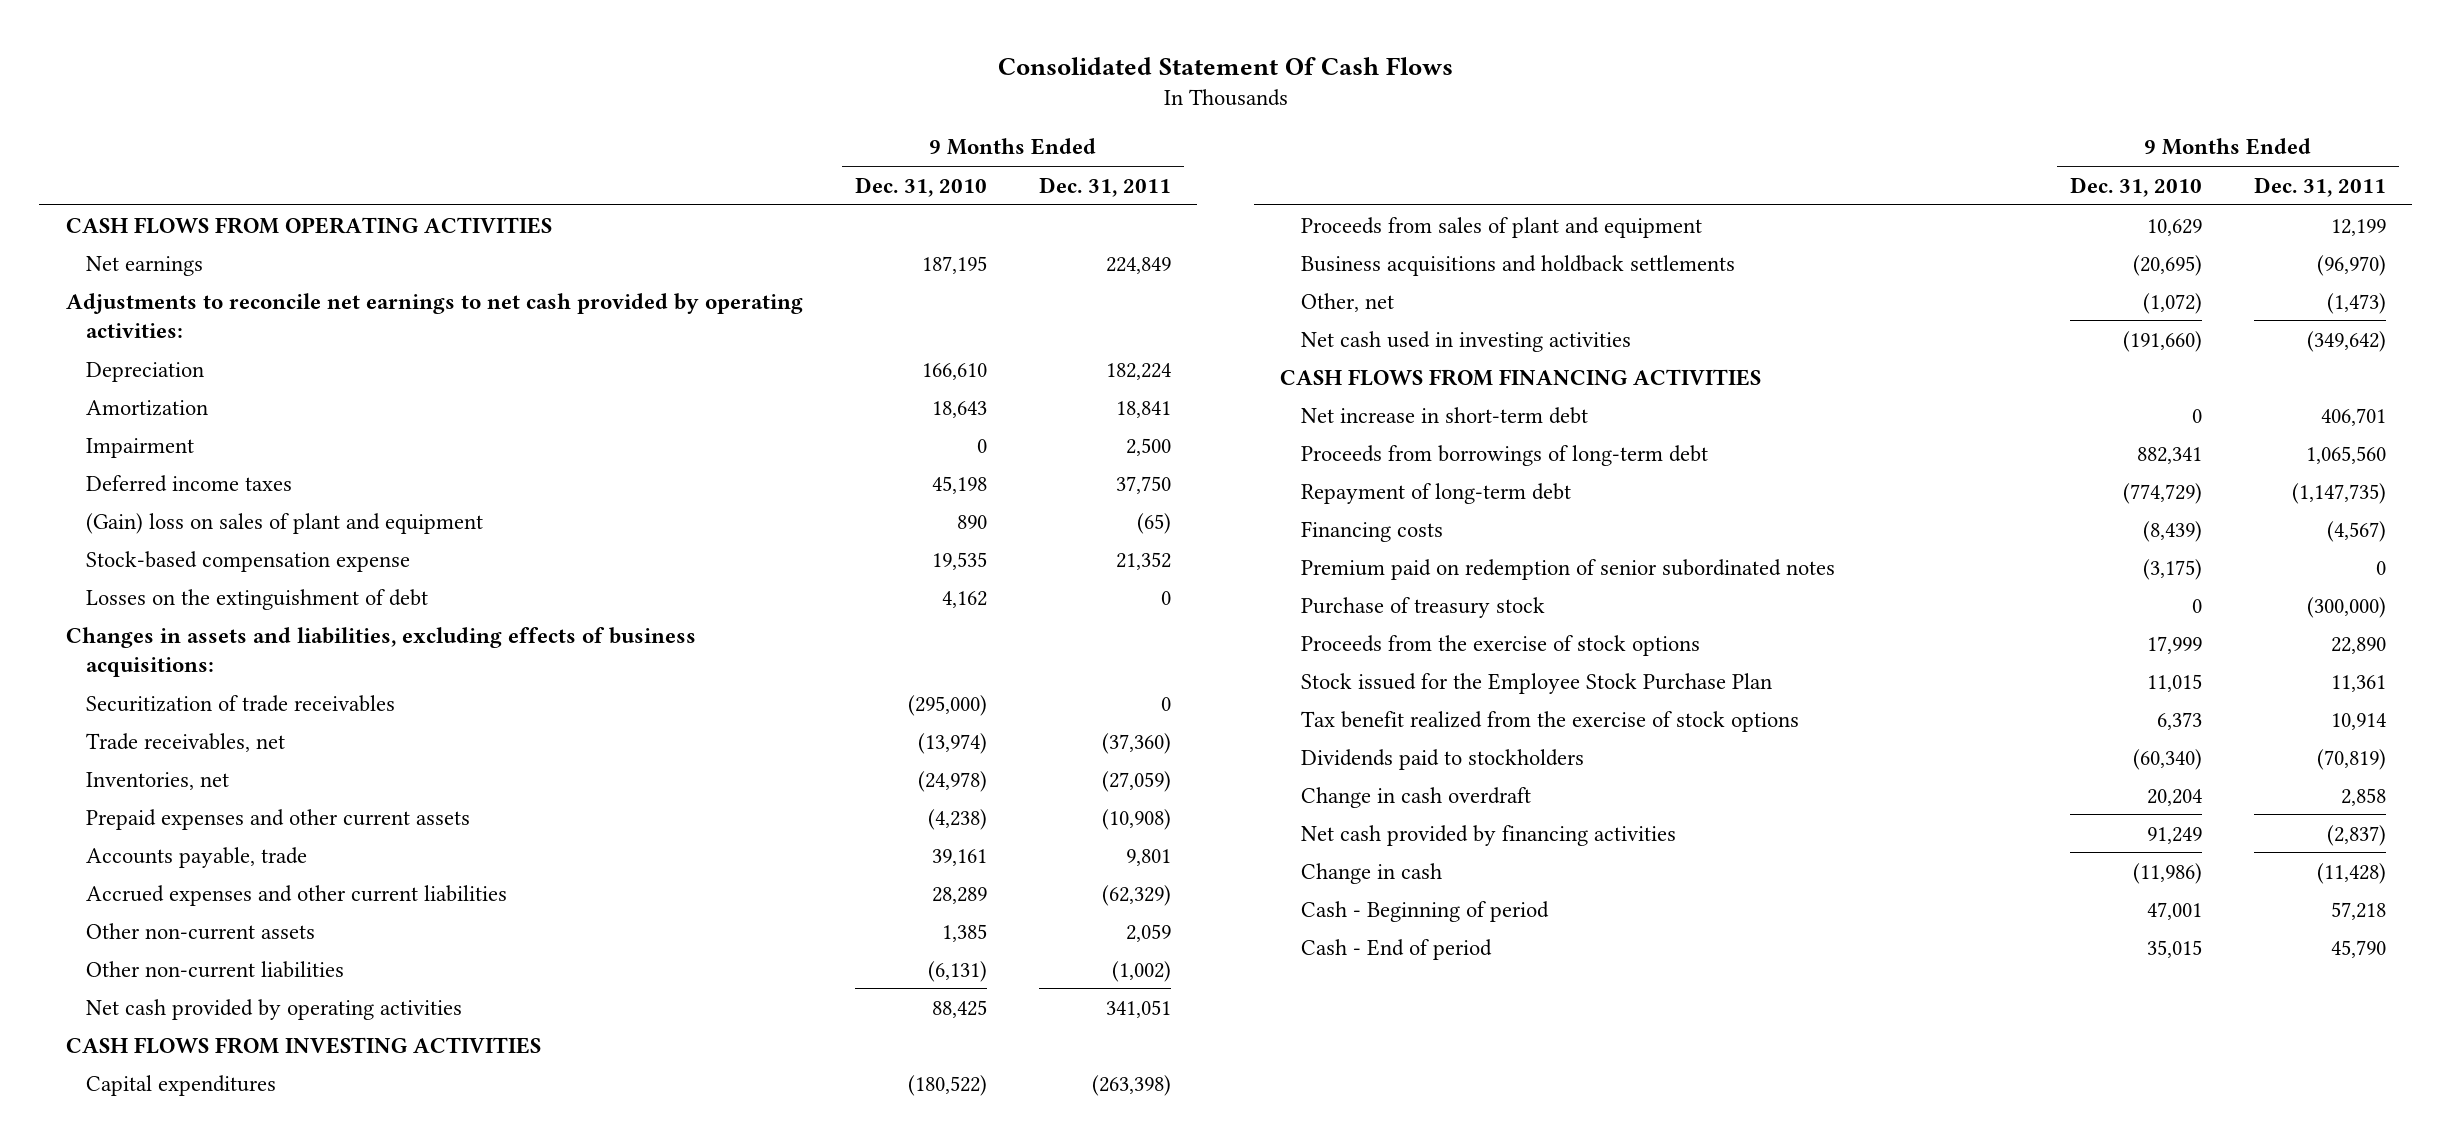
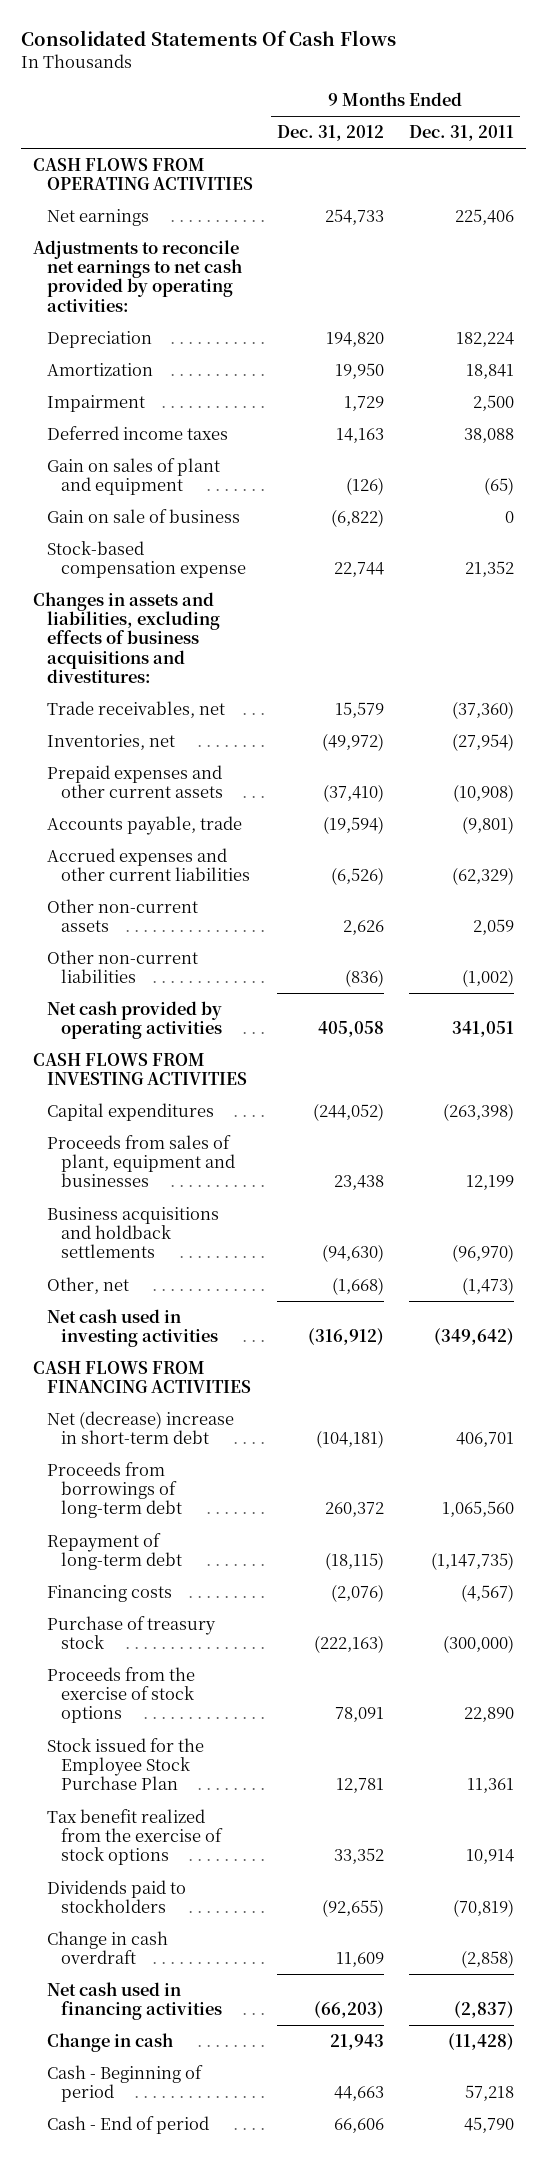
[997,56,1453,75] Consolidated Statement Of Cash Flows -> [20,29,396,46] Consolidated Statements Of Cash Flows
[854,176,987,197] Dec. 31, 2010 -> none
none -> [277,125,385,142] Dec. 31, 2012
[1106,256,1172,274] 224,849 -> [454,208,514,225] 225,406
[1116,475,1172,494] 37,750 -> [463,427,514,443] 38,088
[85,512,483,534] (Gain) loss on sales of plant and equipment -> [46,457,220,496] Gain on sales of plant and equipment
none -> [46,508,240,523] Gain on sale of business
[85,588,428,610] Losses on the extinguishment of debt -> none
[85,694,395,712] Securitization of trade receivables -> none
[65,626,696,678] Changes in assets and liabilities, excluding effects of business acquisitions: -> [32,591,220,683] Changes in assets and liabilities, excluding effects of business acquisitions and divestitures:
[1102,770,1172,792] (27,059) -> [451,732,514,751] (27,954)
[1126,848,1172,866] 9,801 -> [461,815,514,834] (9,801)
[1300,216,1702,238] Proceeds from sales of plant and equipment -> [46,1134,235,1188] Proceeds from sales of plant, equipment and businesses
[1300,406,1588,424] Net increase in short-term debt -> [46,1410,234,1445] Net (decrease) increase in short-term debt
[1300,558,1835,580] Premium paid on redemption of senior subordinated notes -> none
[2341,787,2387,806] 2,858 -> [460,1950,514,1969] (2,858)
[1300,824,1676,846] Net cash provided by financing activities -> [46,1981,222,2021] Net cash used in financing activities

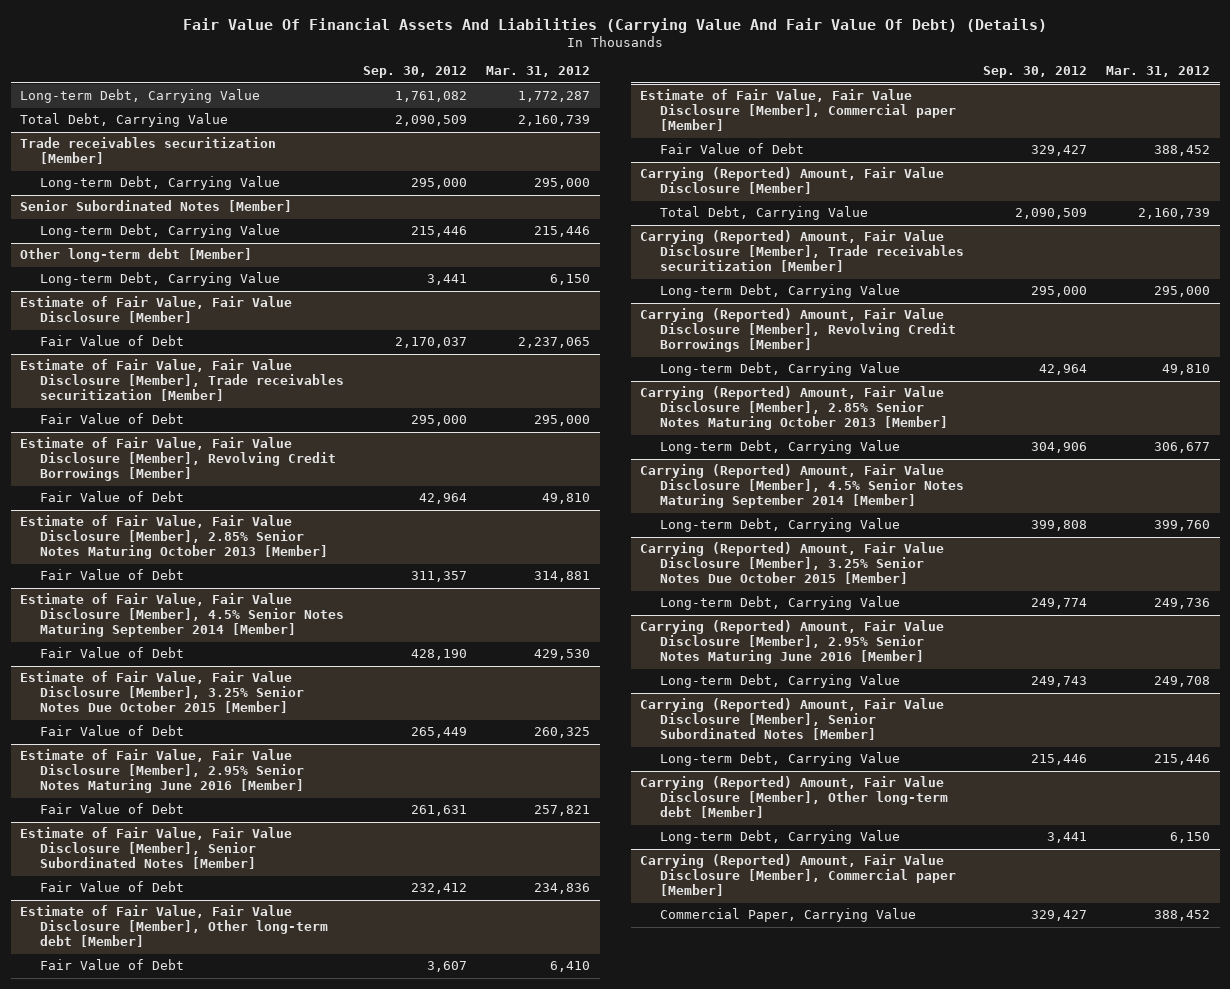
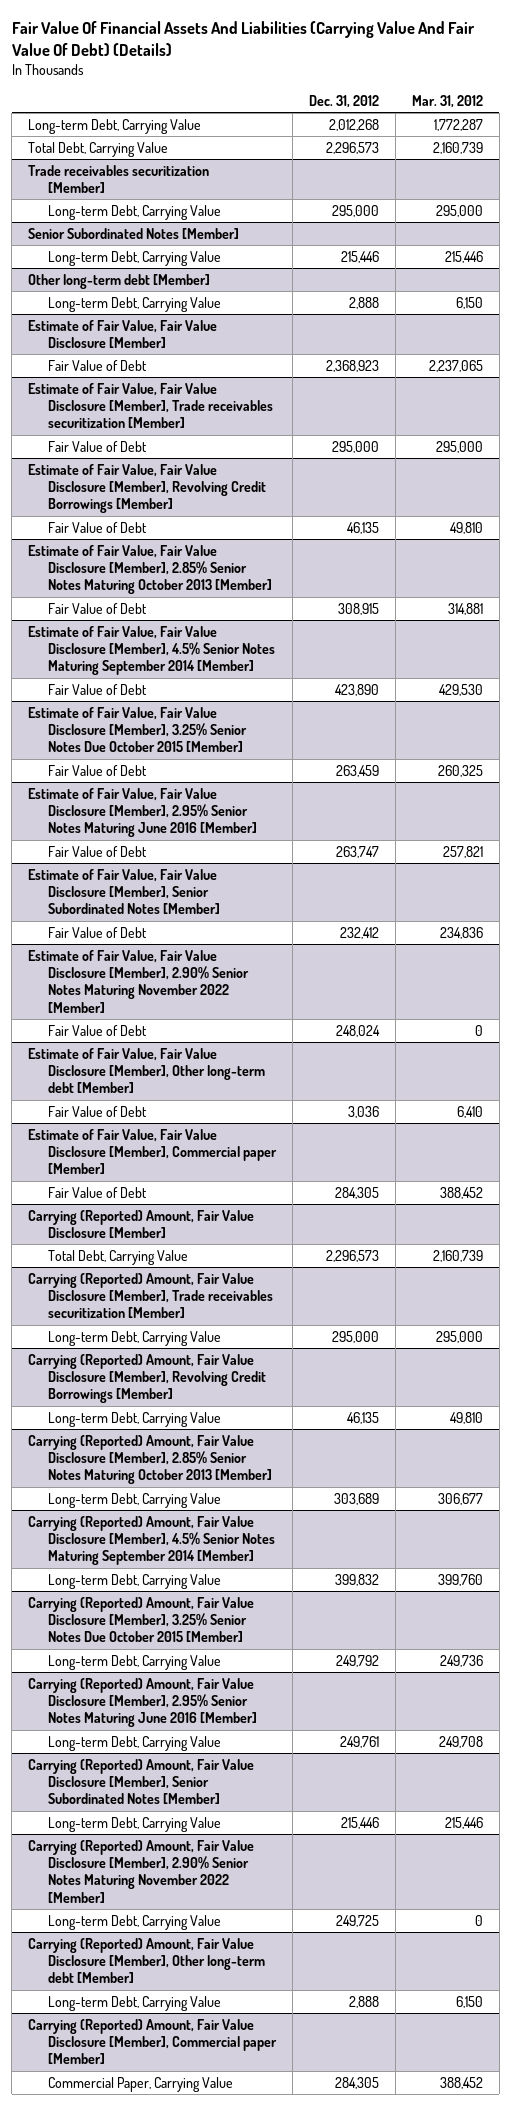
[363,66,468,79] Sep. 30, 2012 -> none
none -> [308,94,379,108] Dec. 31, 2012
none -> [28,949,249,1013] Estimate of Fair Value, Fair Value Disclosure [Member], 2.90% Senior Notes Maturing November 2022 [Member]
none -> [47,1024,147,1036] Fair Value of Debt
none -> [28,1839,255,1903] Carrying (Reported) Amount, Fair Value Disclosure [Member], 2.90% Senior Notes Maturing November 2022 [Member]
none -> [47,1914,221,1930] Long-term Debt, Carrying Value

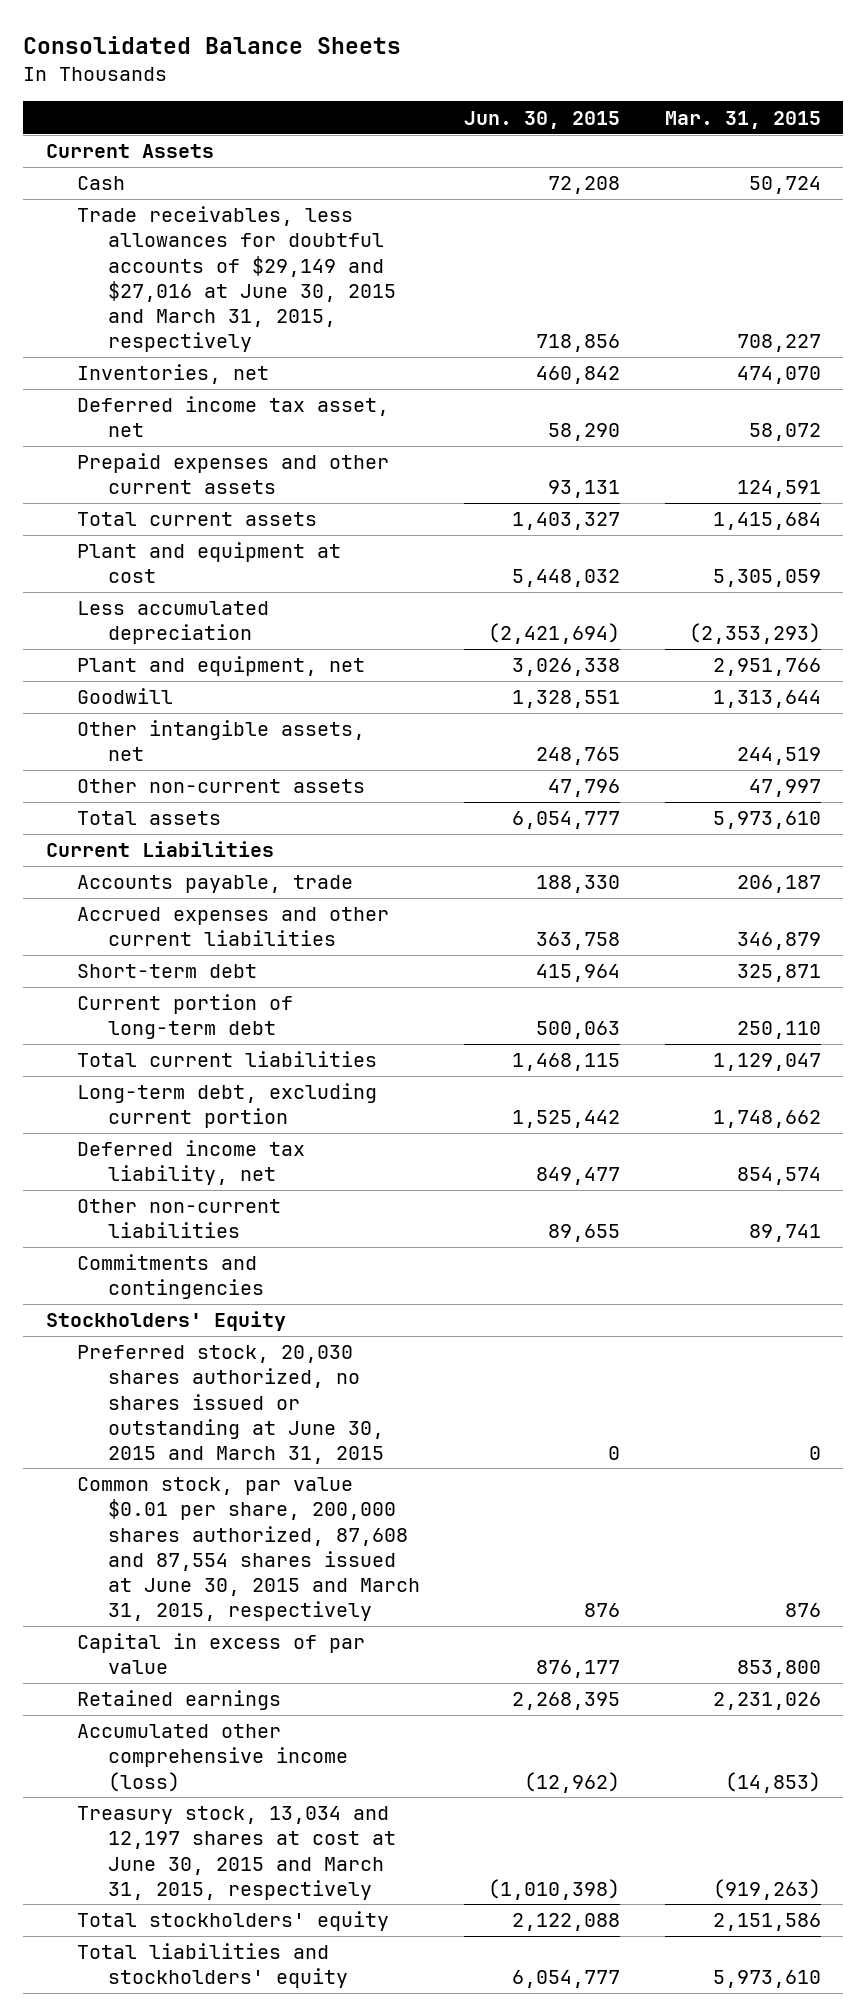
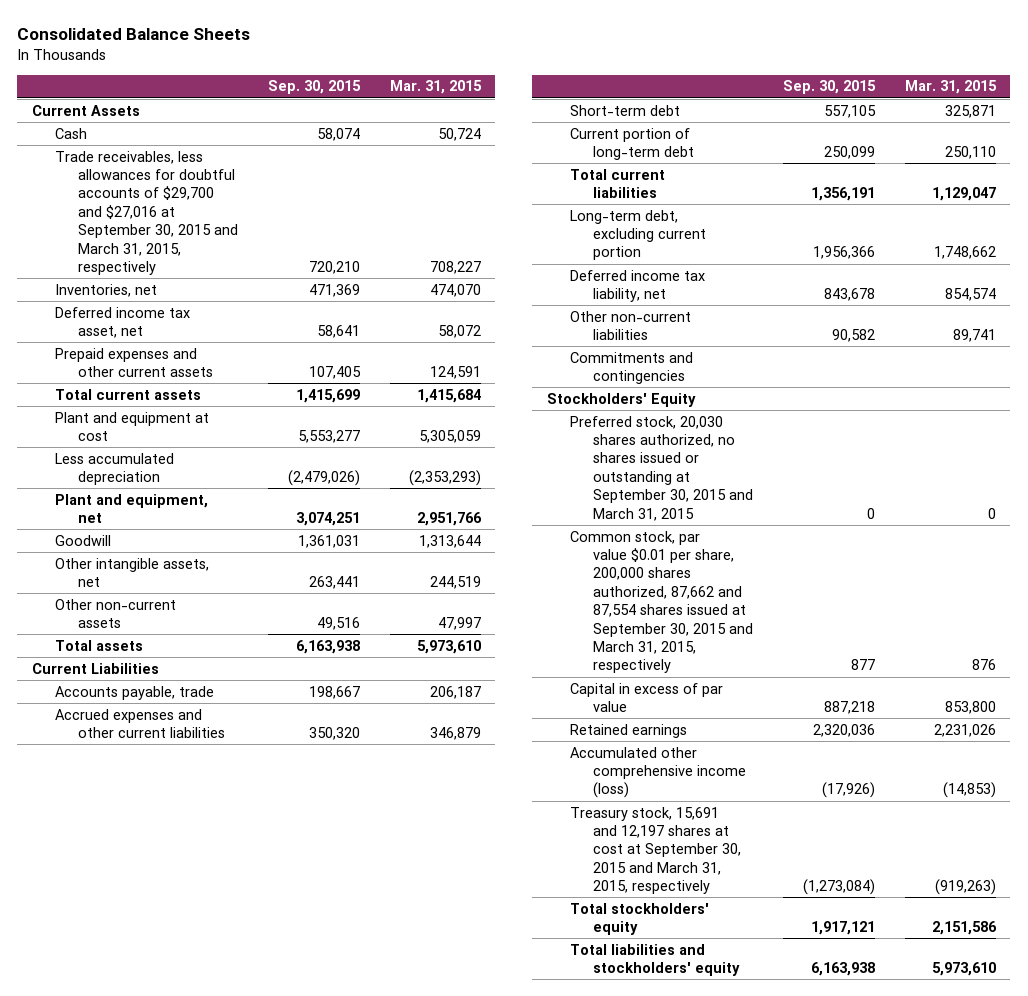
[464,110,621,129] Jun. 30, 2015 -> none
none -> [267,80,361,95] Sep. 30, 2015
[76,206,396,352] Trade receivables, less allowances for doubtful accounts of $29,149 and $27,016 at June 30, 2015 and March 31, 2015, respectively -> [55,150,239,276] Trade receivables, less allowances for doubtful accounts of $29,700 and $27,016 at September 30, 2015 and March 31, 2015, respectively
[76,1345,384,1464] Preferred stock, 20,030 shares authorized, no shares issued or outstanding at June 30, 2015 and March 31, 2015 -> [570,415,754,521] Preferred stock, 20,030 shares authorized, no shares issued or outstanding at September 30, 2015 and March 31, 2015
[76,1477,420,1621] Common stock, par value $0.01 per share, 200,000 shares authorized, 87,608 and 87,554 shares issued at June 30, 2015 and March 31, 2015, respectively -> [570,530,754,674] Common stock, par value $0.01 per share, 200,000 shares authorized, 87,662 and 87,554 shares issued at September 30, 2015 and March 31, 2015, respectively
[76,1806,396,1900] Treasury stock, 13,034 and 12,197 shares at cost at June 30, 2015 and March 31, 2015, respectively -> [570,806,742,895] Treasury stock, 15,691 and 12,197 shares at cost at September 30, 2015 and March 31, 2015, respectively

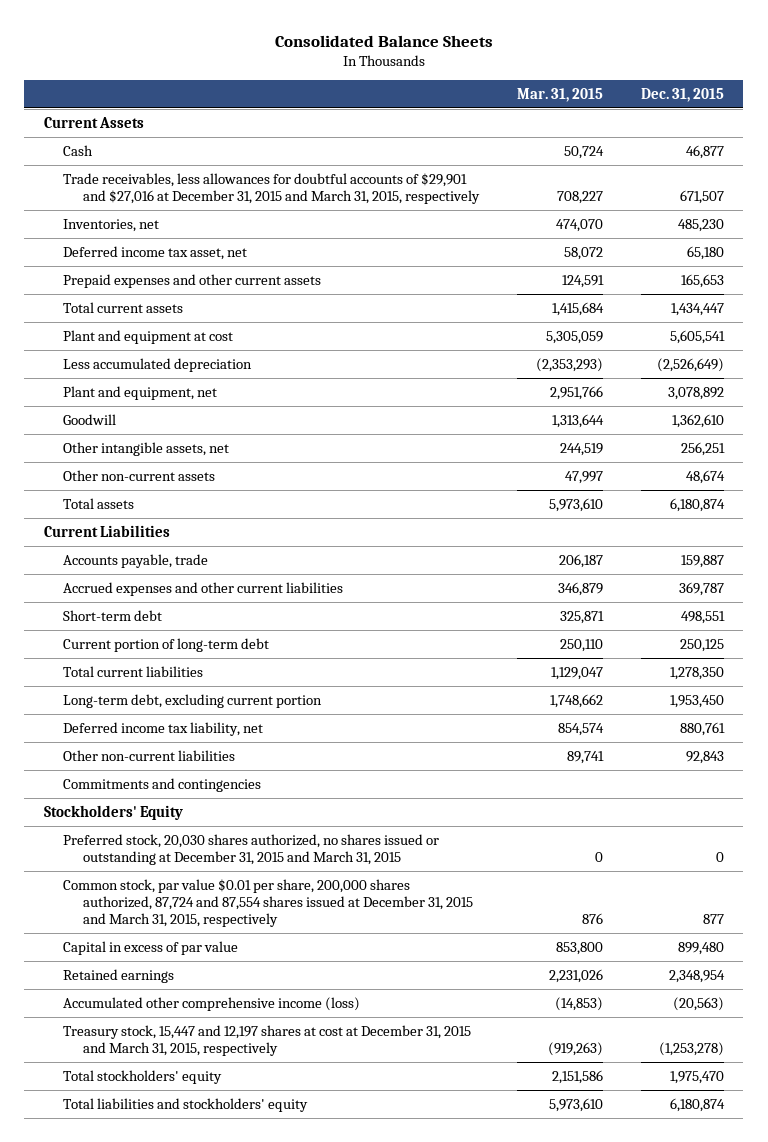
[267,80,361,95] Sep. 30, 2015 -> none
none -> [641,87,725,102] Dec. 31, 2015
[55,150,239,276] Trade receivables, less allowances for doubtful accounts of $29,700 and $27,016 at September 30, 2015 and March 31, 2015, respectively -> [63,172,481,204] Trade receivables, less allowances for doubtful accounts of $29,901 and $27,016 at December 31, 2015 and March 31, 2015, respectively
[570,415,754,521] Preferred stock, 20,030 shares authorized, no shares issued or outstanding at September 30, 2015 and March 31, 2015 -> [63,833,440,865] Preferred stock, 20,030 shares authorized, no shares issued or outstanding at December 31, 2015 and March 31, 2015
[570,530,754,674] Common stock, par value $0.01 per share, 200,000 shares authorized, 87,662 and 87,554 shares issued at September 30, 2015 and March 31, 2015, respectively -> [63,878,474,928] Common stock, par value $0.01 per share, 200,000 shares authorized, 87,724 and 87,554 shares issued at December 31, 2015 and March 31, 2015, respectively
[570,806,742,895] Treasury stock, 15,691 and 12,197 shares at cost at September 30, 2015 and March 31, 2015, respectively -> [63,1024,472,1056] Treasury stock, 15,447 and 12,197 shares at cost at December 31, 2015 and March 31, 2015, respectively

